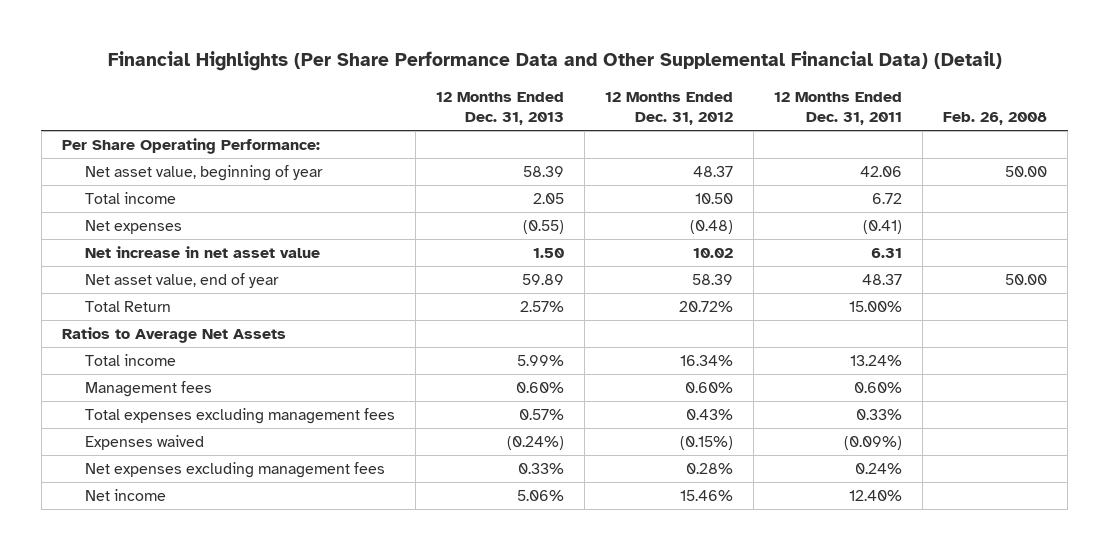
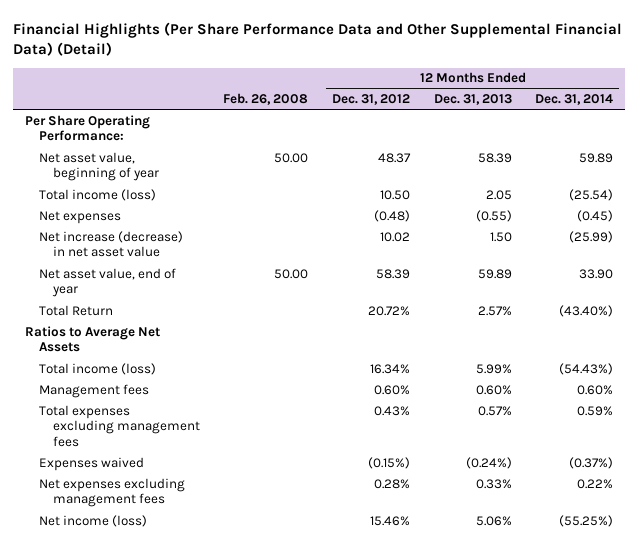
[774,91,903,126] 12 Months Ended Dec. 31, 2011 -> none
none -> [535,94,614,106] Dec. 31, 2014
[84,192,176,205] Total income -> [39,188,157,201] Total income (loss)
[84,246,320,259] Net increase in net asset value -> [39,230,184,258] Net increase (decrease) in net asset value
[84,354,176,367] Total income -> [39,362,157,375] Total income (loss)
[84,489,166,502] Net income -> [39,514,148,527] Net income (loss)

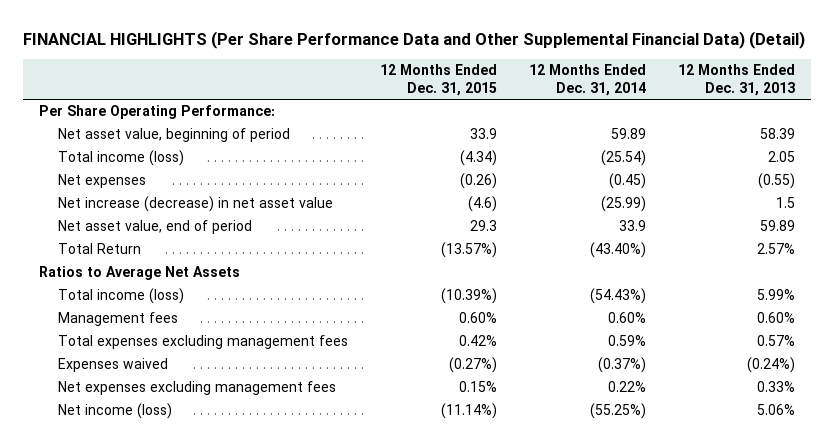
[13,21,623,57] Financial Highlights (Per Share Performance Data and Other Supplemental Financial Data) (Detail) -> [22,30,805,49] FINANCIAL HIGHLIGHTS (Per Share Performance Data and Other Supplemental Financial Data) (Detail)
[223,93,309,106] Feb. 26, 2008 -> none
[331,94,410,106] Dec. 31, 2012 -> none
none -> [380,64,498,96] 12 Months Ended Dec. 31, 2015
[39,151,159,182] Net asset value, beginning of year -> [58,128,291,143] Net asset value, beginning of period
[489,231,512,242] 1.50 -> [776,197,796,209] 1.5
[39,267,177,298] Net asset value, end of year -> [58,220,253,235] Net asset value, end of period
[579,268,614,279] 33.90 -> [619,220,647,232] 33.9

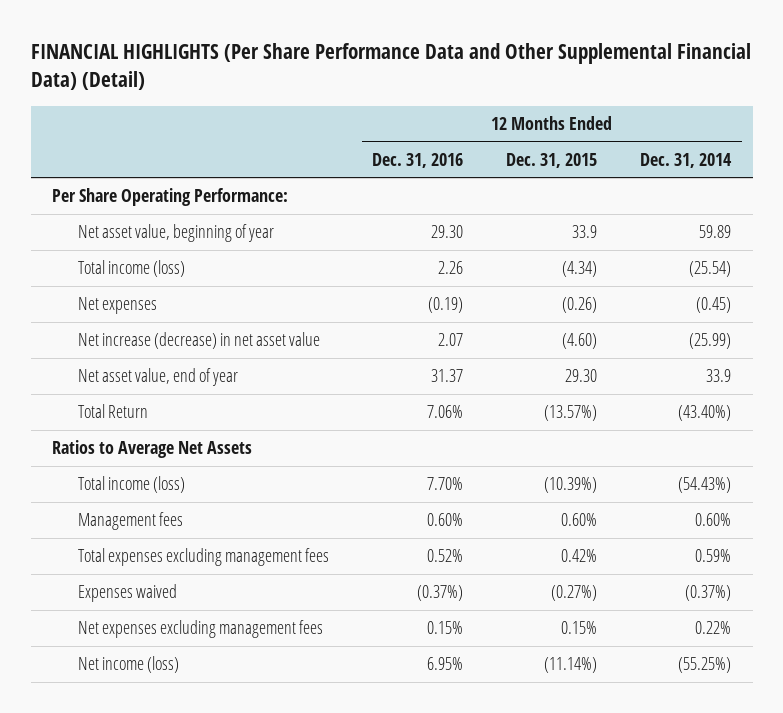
[678,64,796,96] 12 Months Ended Dec. 31, 2013 -> none
none -> [372,152,464,168] Dec. 31, 2016
[58,128,291,143] Net asset value, beginning of period -> [78,224,275,243] Net asset value, beginning of year
[468,196,498,213] (4.6) -> [562,333,598,350] (4.60)
[58,220,253,235] Net asset value, end of period -> [78,368,239,387] Net asset value, end of year
[470,220,498,232] 29.3 -> [565,369,598,383] 29.30

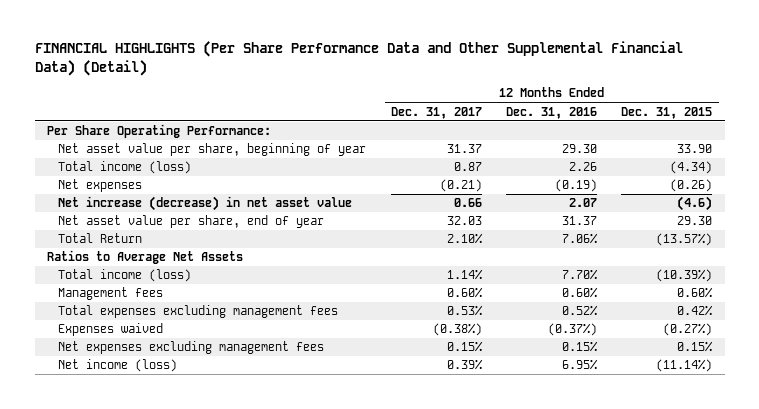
[640,152,733,168] Dec. 31, 2014 -> none
none -> [390,106,482,119] Dec. 31, 2017
[78,224,275,243] Net asset value, beginning of year -> [58,143,367,157] Net asset value per share, beginning of year
[572,225,598,239] 33.9 -> [677,144,713,154] 33.90
[562,333,598,350] (4.60) -> [677,196,713,212] (4.6)
[78,368,239,387] Net asset value, end of year -> [58,215,325,229] Net asset value per share, end of year

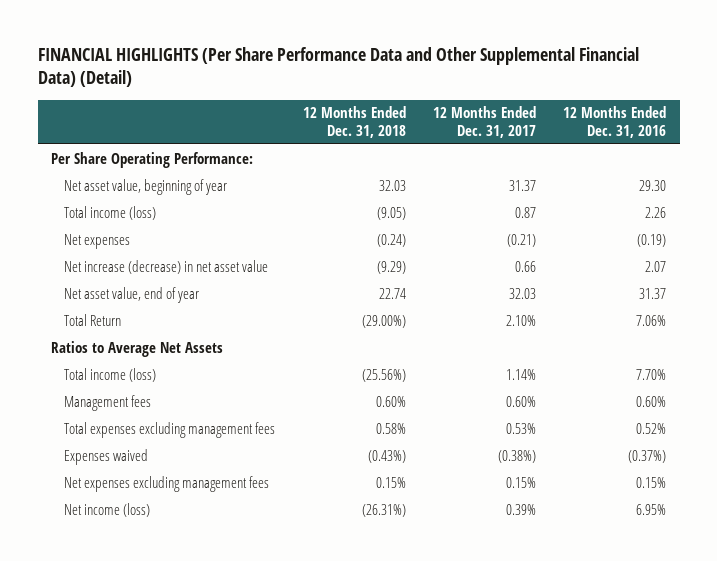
[621,106,713,119] Dec. 31, 2015 -> none
none -> [302,106,406,138] 12 Months Ended Dec. 31, 2018
[58,143,367,157] Net asset value per share, beginning of year -> [64,178,228,195] Net asset value, beginning of year
[58,215,325,229] Net asset value per share, end of year -> [64,286,200,303] Net asset value, end of year

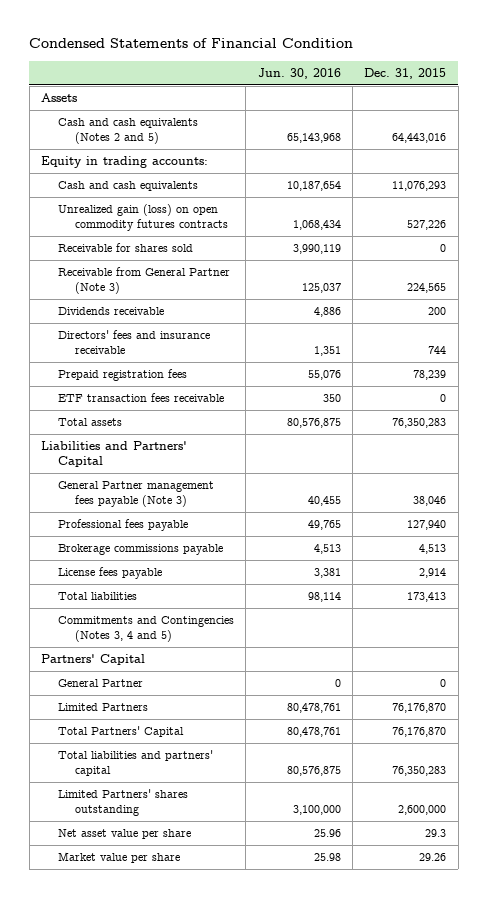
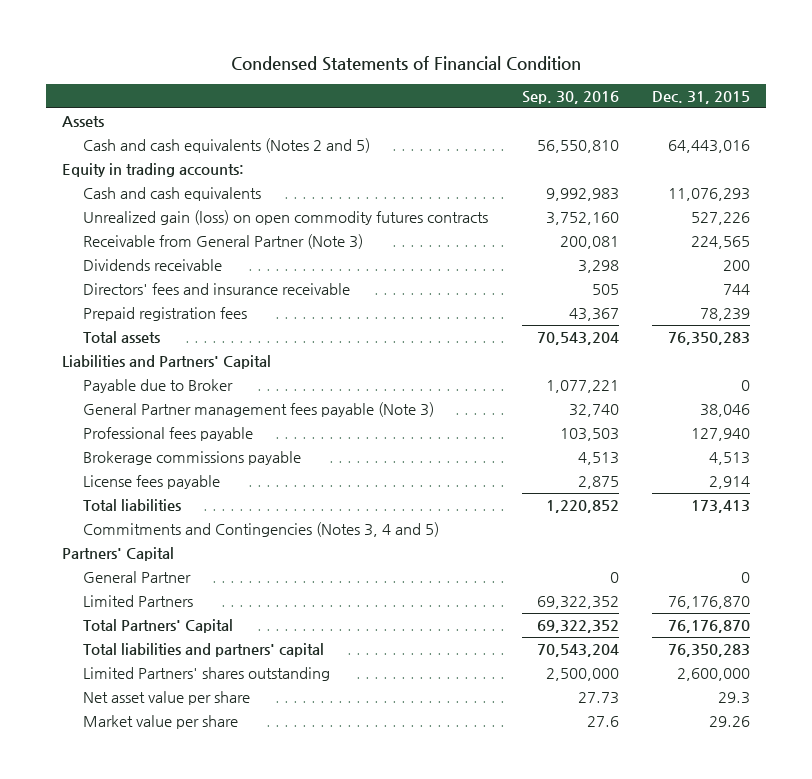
[257,67,341,79] Jun. 30, 2016 -> none
none -> [521,90,619,104] Sep. 30, 2016
[57,243,193,253] Receivable for shares sold -> none
[57,393,224,403] ETF transaction fees receivable -> none
none -> [83,379,234,394] Payable due to Broker

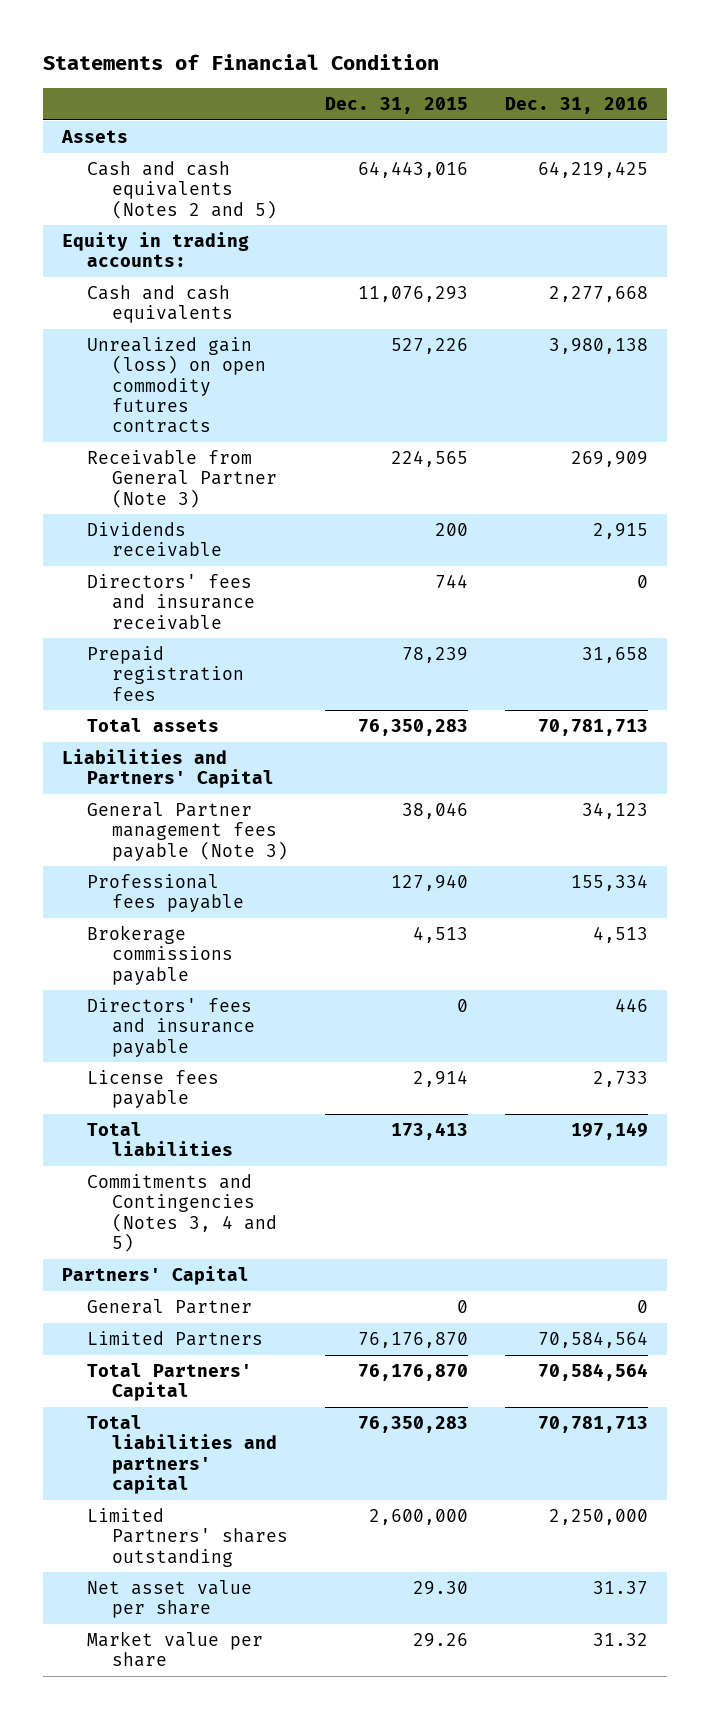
[231,55,582,71] Condensed Statements of Financial Condition -> [42,54,439,71] Statements of Financial Condition
[521,90,619,104] Sep. 30, 2016 -> none
none -> [505,96,649,114] Dec. 31, 2016
[83,379,234,394] Payable due to Broker -> none
none -> [86,998,255,1057] Directors' fees and insurance payable
[717,692,750,705] 29.3 -> [413,1581,469,1596] 29.30

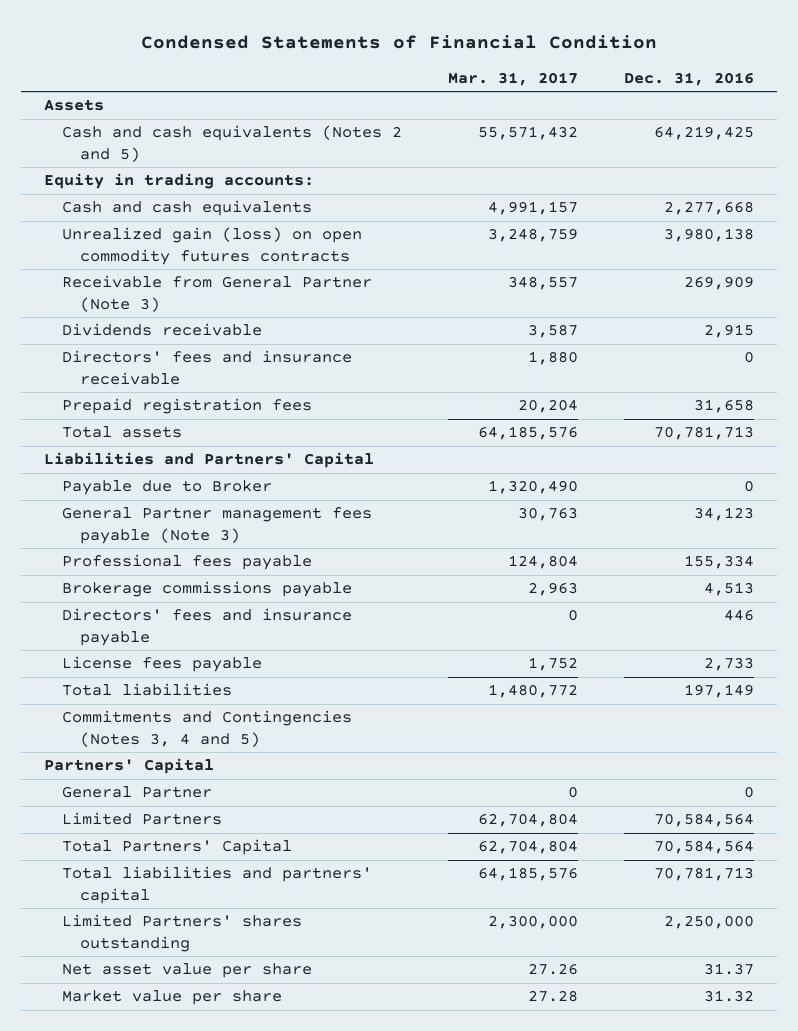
[42,54,439,71] Statements of Financial Condition -> [141,34,658,49] Condensed Statements of Financial Condition
[325,96,469,114] Dec. 31, 2015 -> none
none -> [448,71,579,86] Mar. 31, 2017
none -> [62,480,273,496] Payable due to Broker

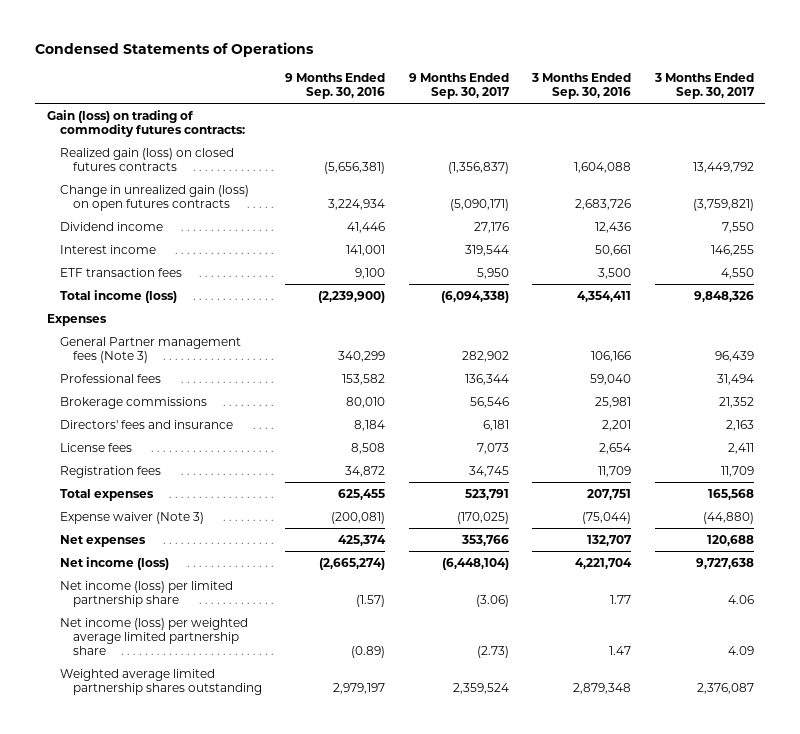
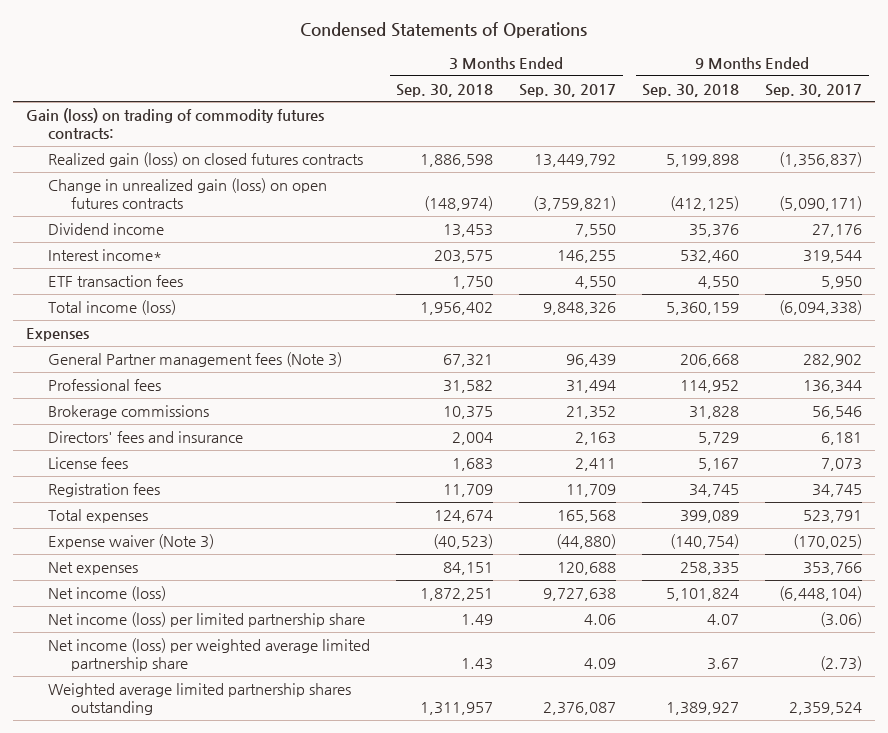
[285,72,386,99] 9 Months Ended Sep. 30, 2016 -> none
[531,72,632,99] 3 Months Ended Sep. 30, 2016 -> none
none -> [396,83,494,97] Sep. 30, 2018
none -> [642,83,740,97] Sep. 30, 2018
[59,244,156,254] Interest income -> [48,248,163,261] Interest income*

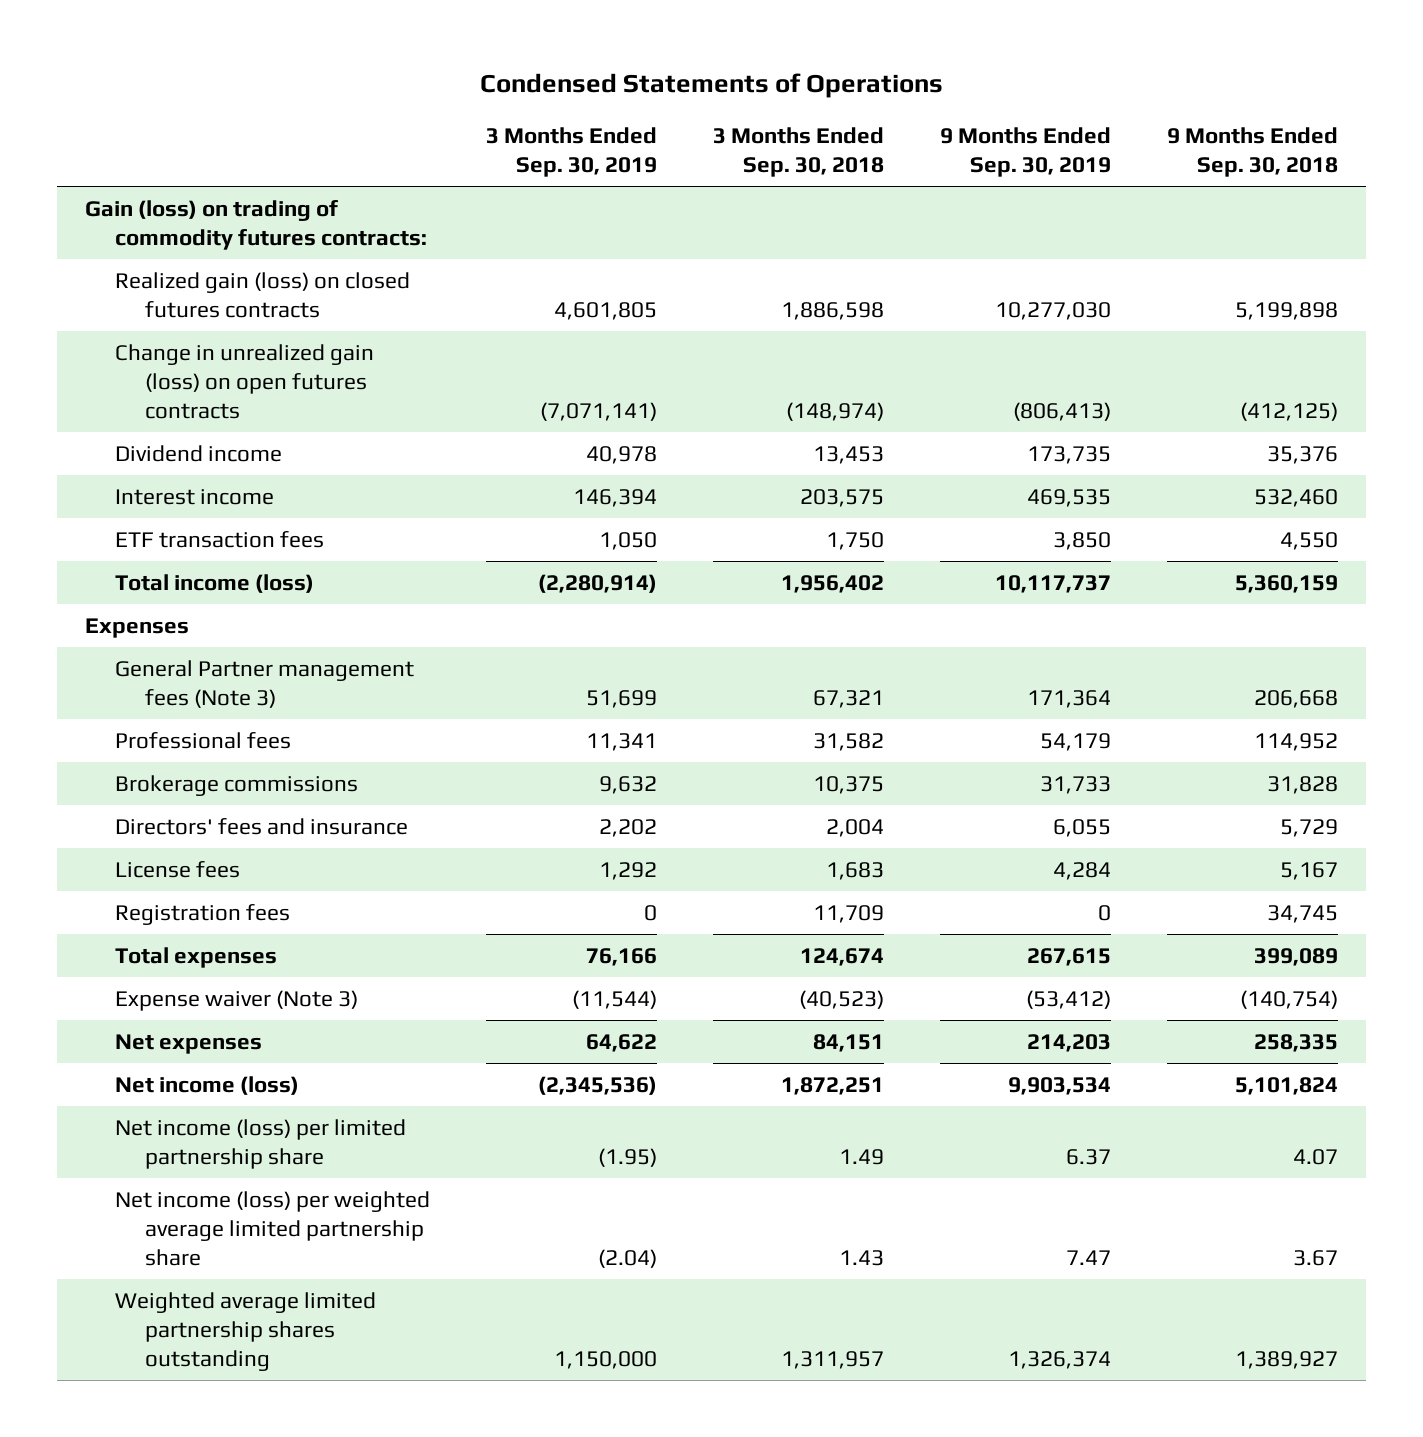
[519,83,617,97] Sep. 30, 2017 -> none
[765,83,863,97] Sep. 30, 2017 -> none
none -> [486,127,658,178] 3 Months Ended Sep. 30, 2019
none -> [940,127,1112,178] 9 Months Ended Sep. 30, 2019
[48,248,163,261] Interest income* -> [115,488,275,505] Interest income

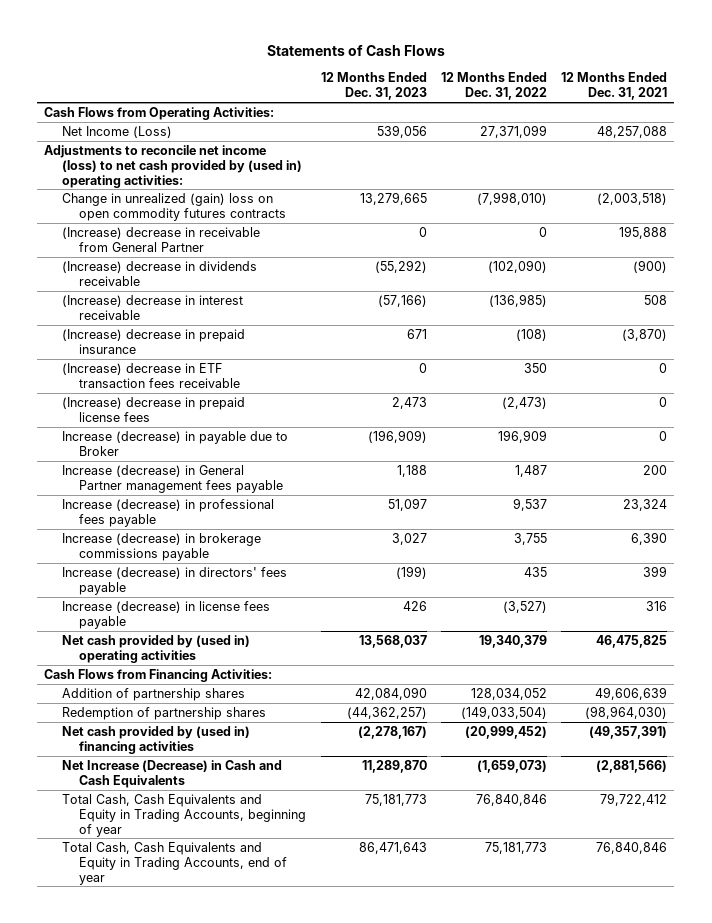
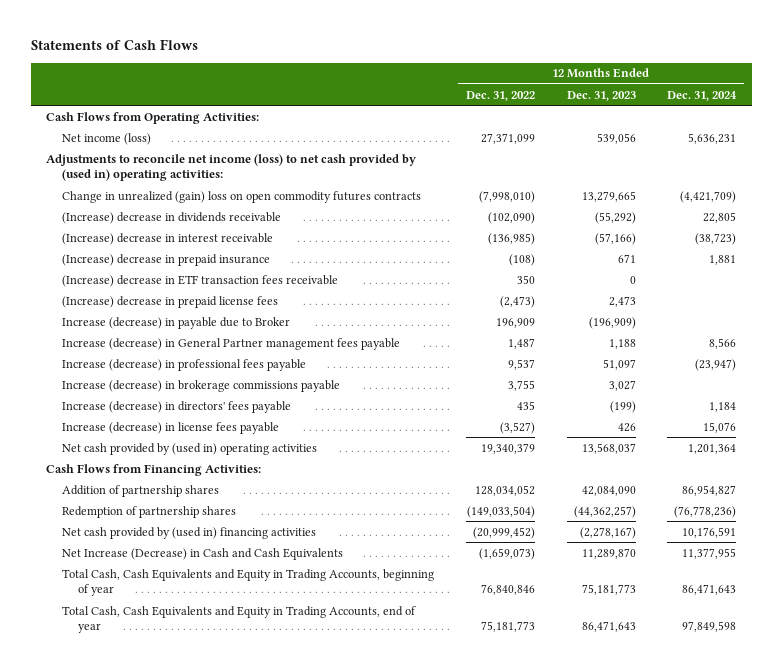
[561,72,668,101] 12 Months Ended Dec. 31, 2021 -> none
none -> [667,90,738,101] Dec. 31, 2024
[61,125,172,138] Net Income (Loss) -> [62,132,152,145] Net income (loss)
[61,226,260,252] (Increase) decrease in receivable from General Partner -> none

